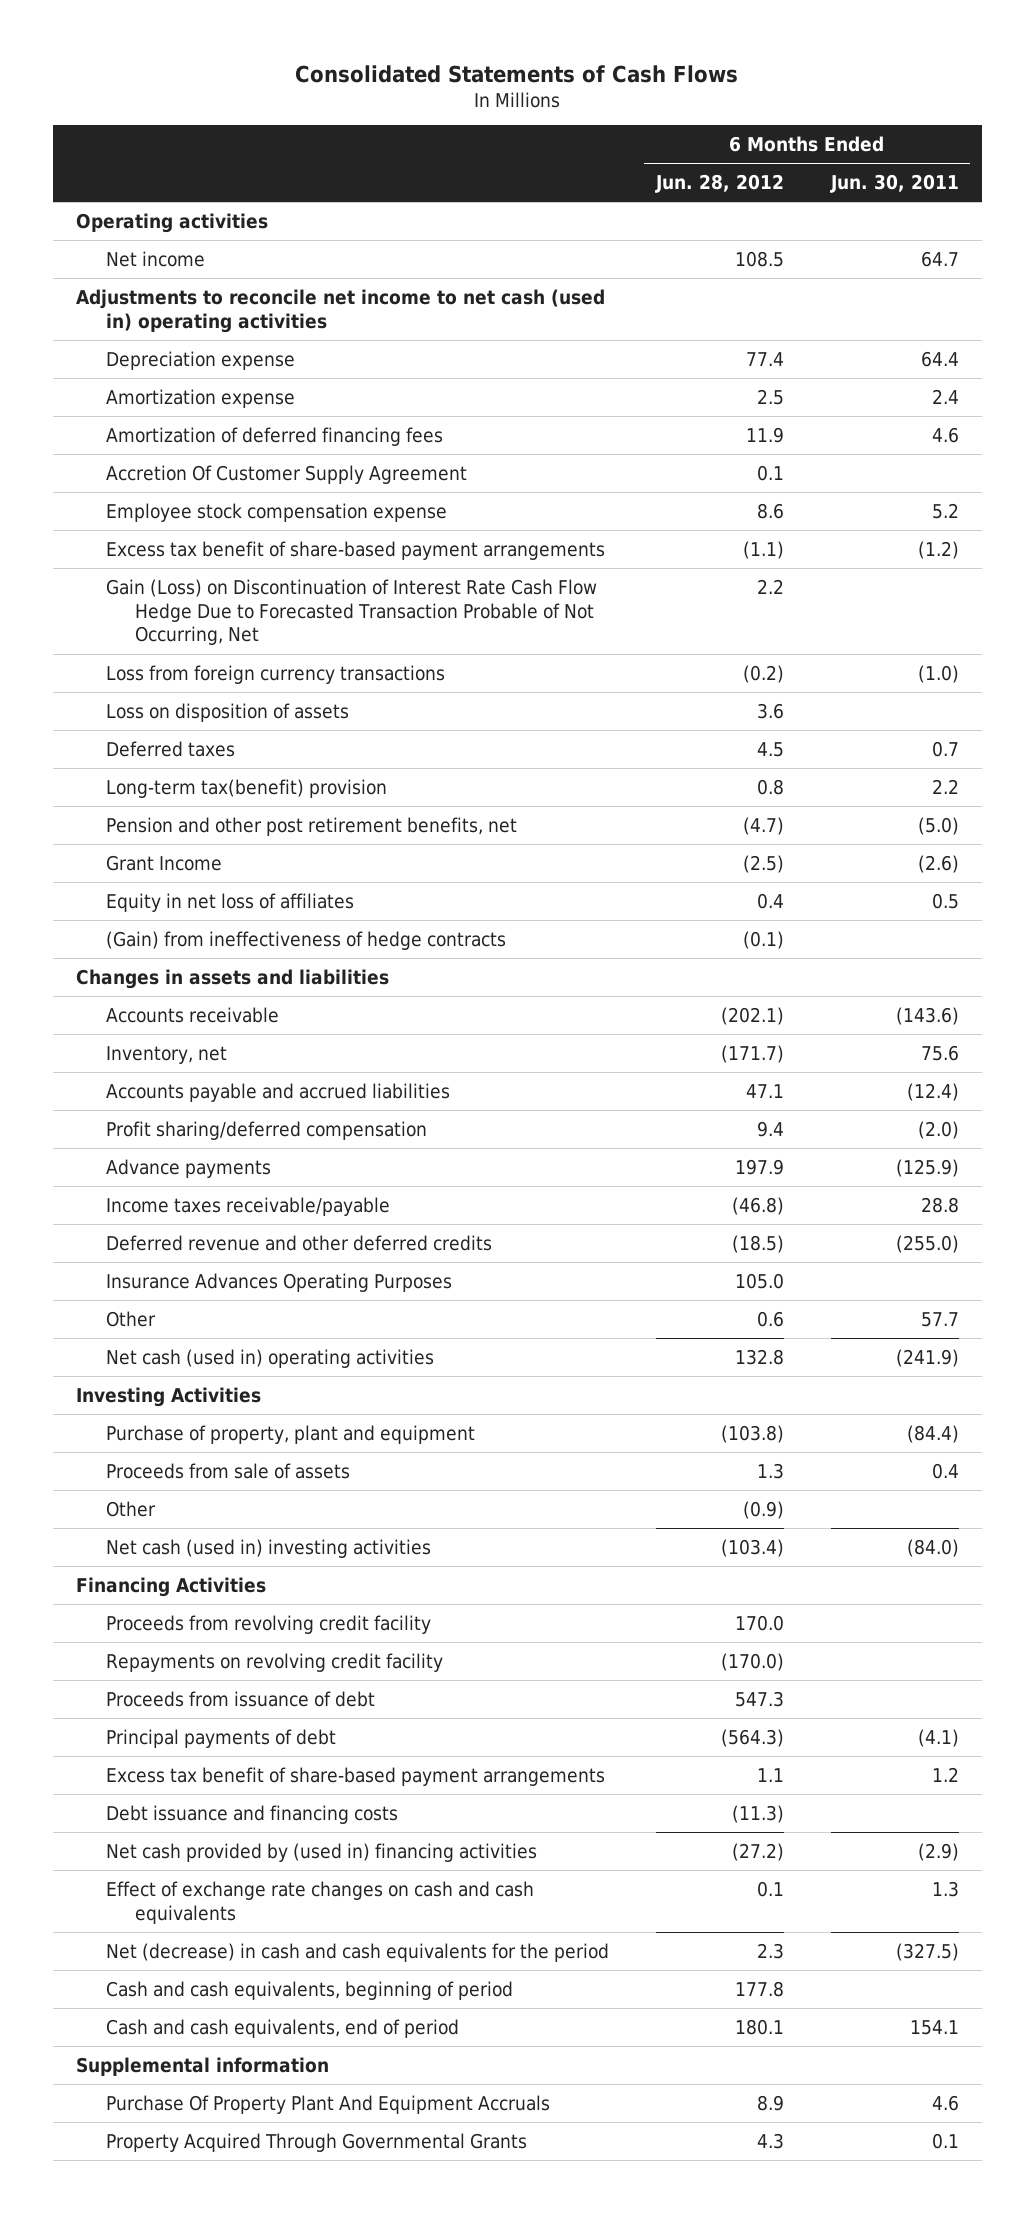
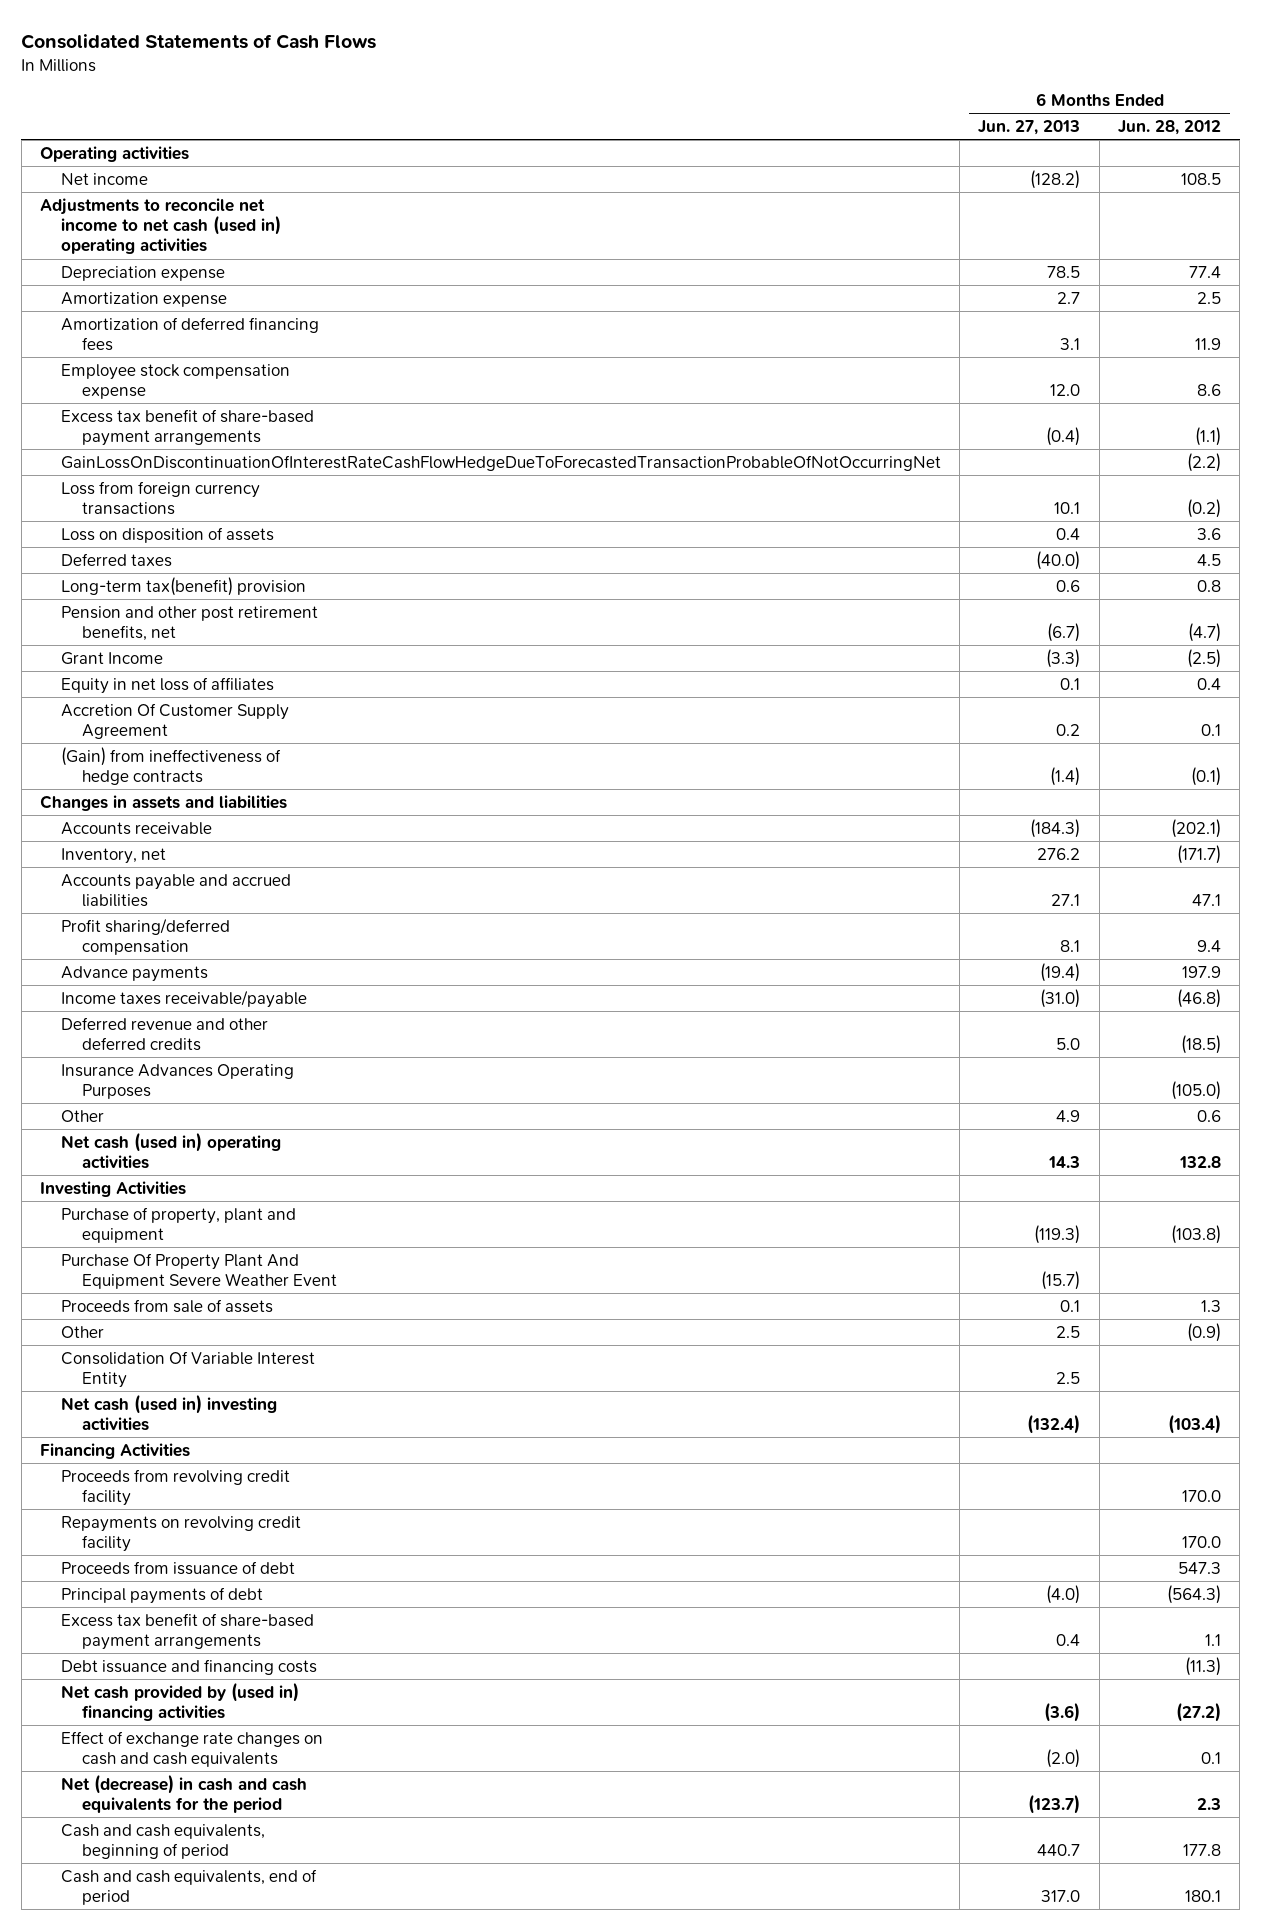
[829,173,959,193] Jun. 30, 2011 -> none
none -> [978,120,1081,136] Jun. 27, 2013
[105,578,597,646] Gain (Loss) on Discontinuation of Interest Rate Cash Flow Hedge Due to Forecasted Transaction Probable of Not Occurring, Net -> none
none -> [60,454,941,471] GainLossOnDiscontinuationOfInterestRateCashFlowHedgeDueToForecastedTransactionProbableOfNotOccurringNet
[105,464,467,484] Accretion Of Customer Supply Agreement -> [60,702,289,740] Accretion Of Customer Supply Agreement
[734,1272,784,1289] 105.0 -> [1171,1081,1222,1101] (105.0)
none -> [60,1252,337,1290] Purchase Of Property Plant And Equipment Severe Weather Event
none -> [60,1350,315,1389] Consolidation Of Variable Interest Entity
[720,1652,784,1671] (170.0) -> [1182,1536,1222,1549] 170.0
[76,2056,330,2076] Supplemental information -> none
[105,2094,550,2114] Purchase Of Property Plant And Equipment Accruals -> none
[105,2132,527,2152] Property Acquired Through Governmental Grants -> none

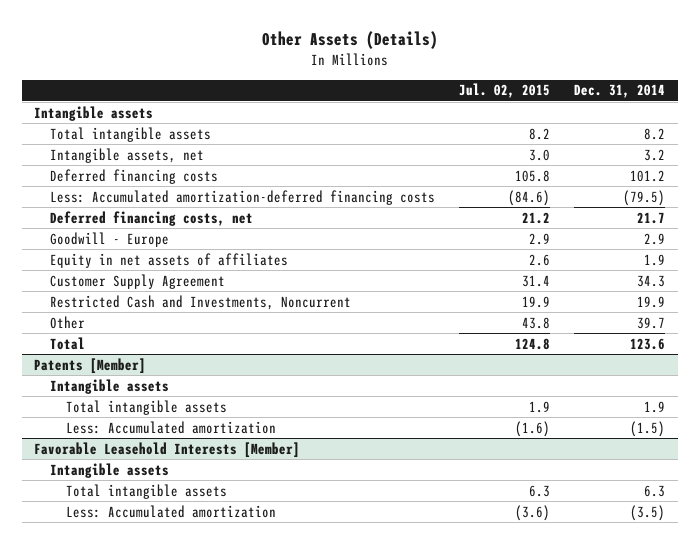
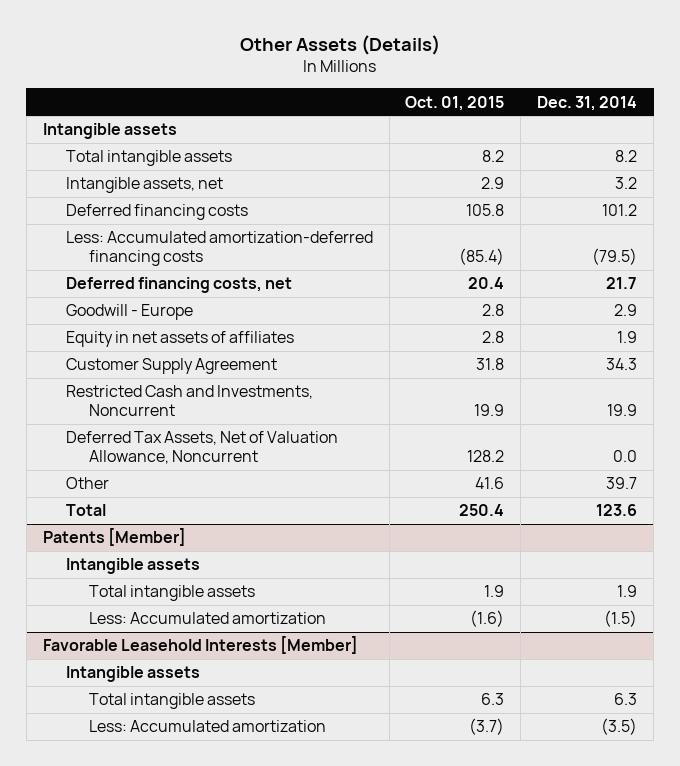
[459,83,551,99] Jul. 02, 2015 -> none
none -> [405,95,505,111] Oct. 01, 2015
none -> [65,431,338,465] Deferred Tax Assets, Net of Valuation Allowance, Noncurrent

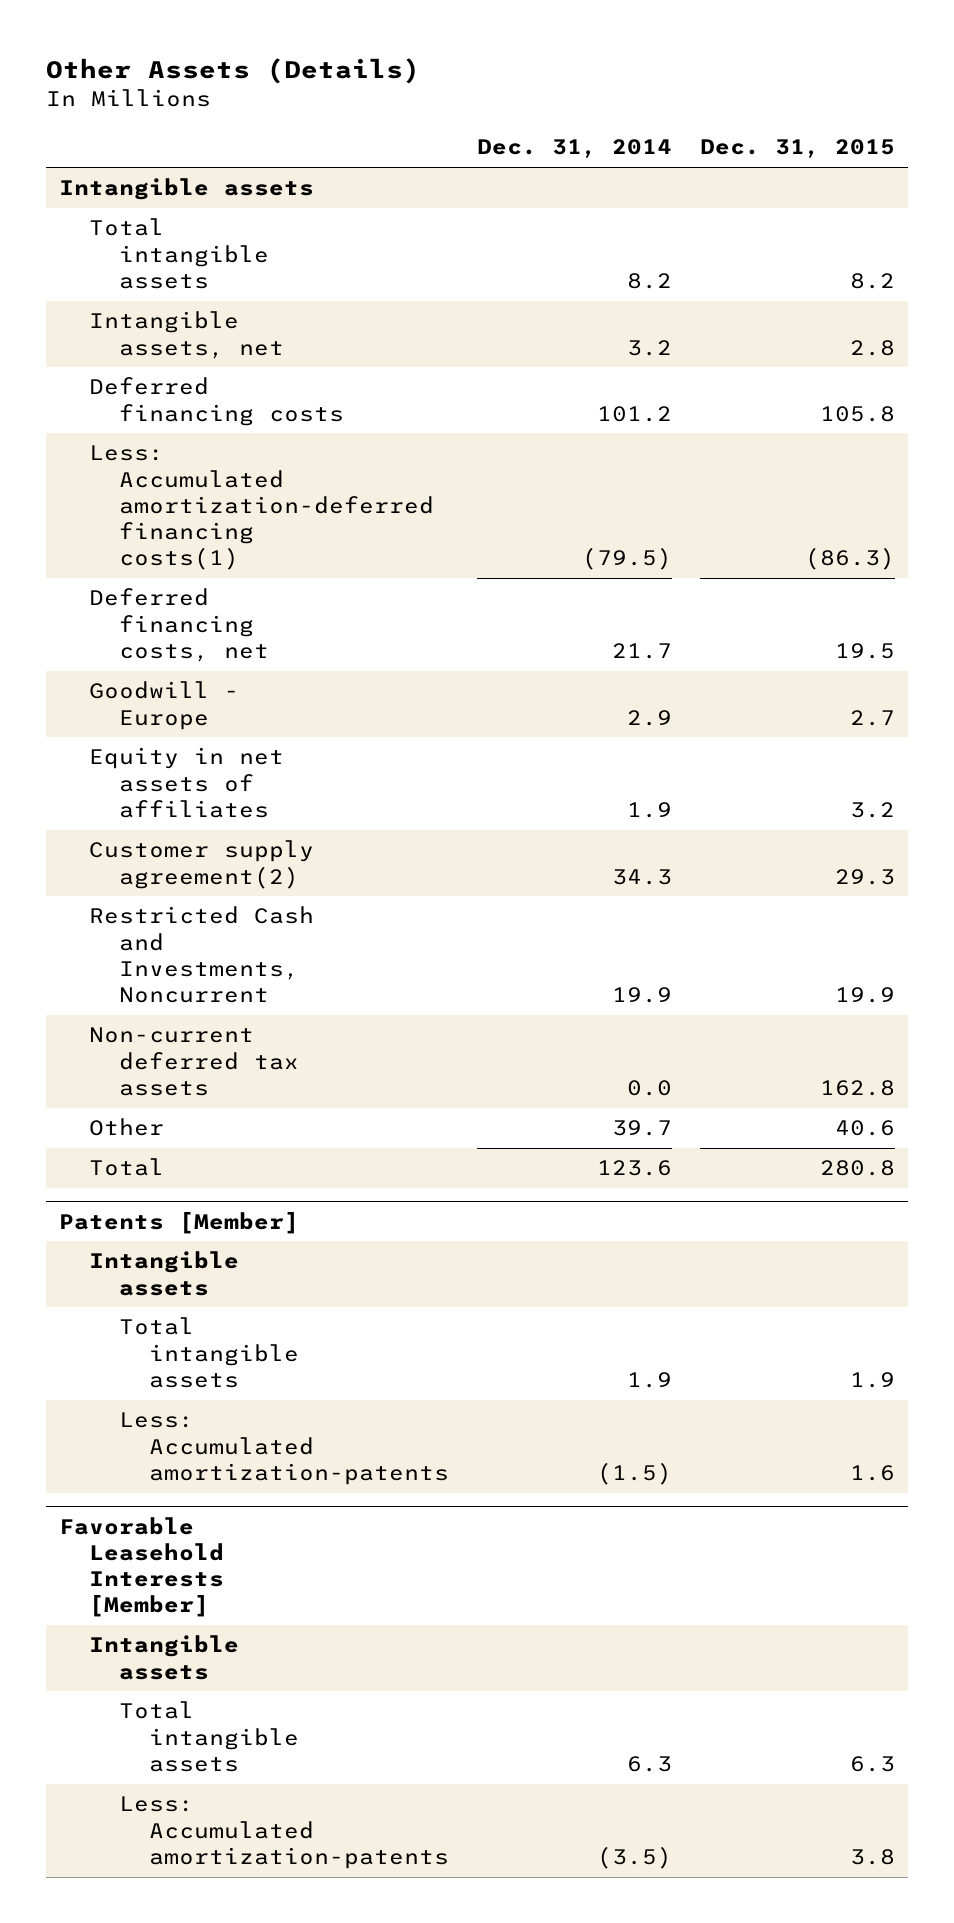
[405,95,505,111] Oct. 01, 2015 -> none
none -> [699,139,895,159] Dec. 31, 2015
[65,231,373,267] Less: Accumulated amortization-deferred financing costs -> [89,445,435,571] Less: Accumulated amortization-deferred financing costs(1)
[65,358,277,375] Customer Supply Agreement -> [89,840,315,889] Customer supply agreement(2)
[65,431,338,465] Deferred Tax Assets, Net of Valuation Allowance, Noncurrent -> [89,1027,300,1096] Non-current deferred tax assets
[88,612,326,625] Less: Accumulated amortization -> [119,1412,450,1485] Less: Accumulated amortization-patents
[88,720,326,733] Less: Accumulated amortization -> [119,1796,450,1869] Less: Accumulated amortization-patents

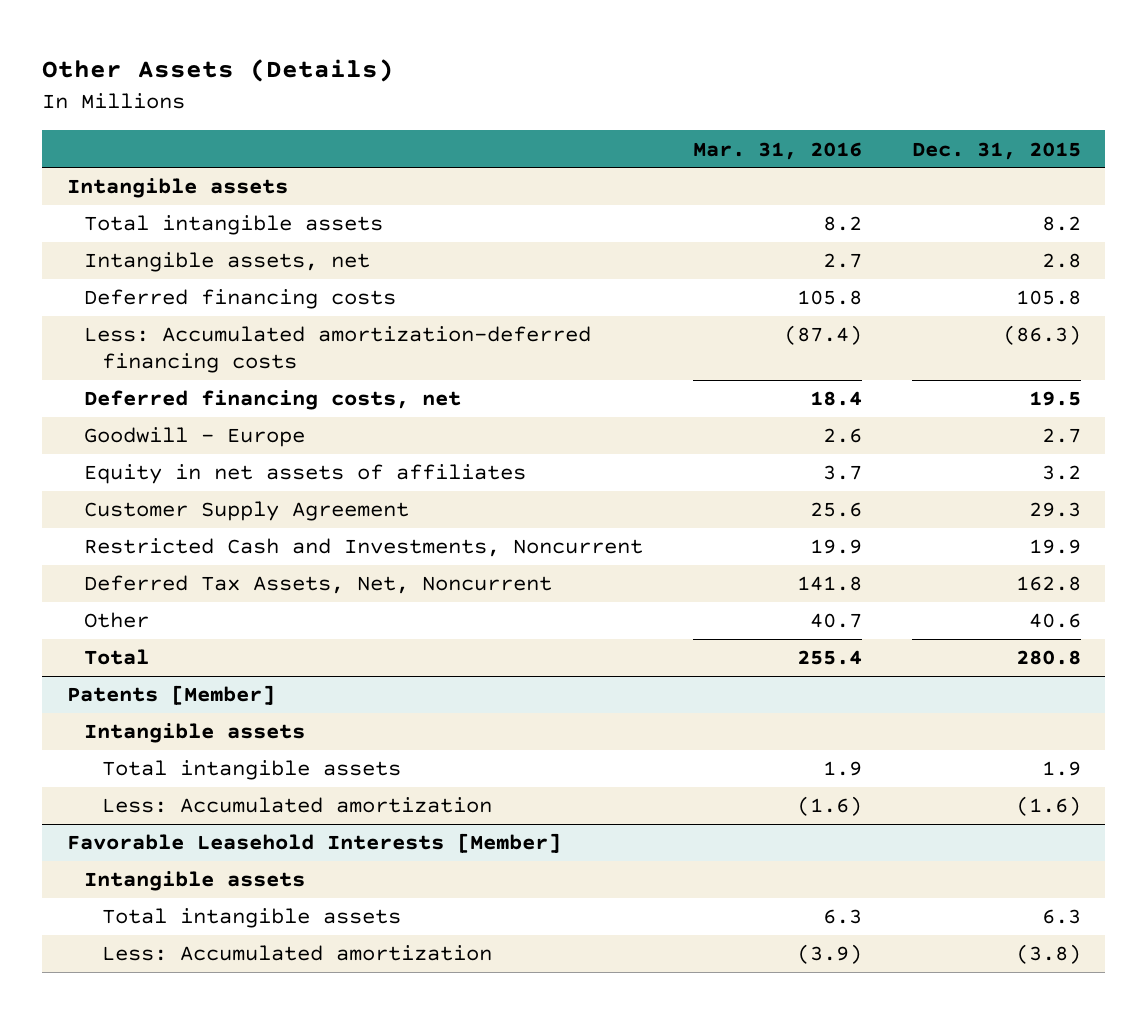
[476,139,672,159] Dec. 31, 2014 -> none
none -> [692,141,862,160] Mar. 31, 2016
[89,445,435,571] Less: Accumulated amortization-deferred financing costs(1) -> [84,326,592,373] Less: Accumulated amortization-deferred financing costs
[89,840,315,889] Customer supply agreement(2) -> [84,501,410,522] Customer Supply Agreement
[89,1027,300,1096] Non-current deferred tax assets -> [84,575,553,595] Deferred Tax Assets, Net, Noncurrent
[119,1412,450,1485] Less: Accumulated amortization-patents -> [102,797,493,814] Less: Accumulated amortization
[849,1464,895,1481] 1.6 -> [1015,796,1081,817] (1.6)
[119,1796,450,1869] Less: Accumulated amortization-patents -> [102,945,493,962] Less: Accumulated amortization
[849,1848,895,1865] 3.8 -> [1015,944,1081,965] (3.8)

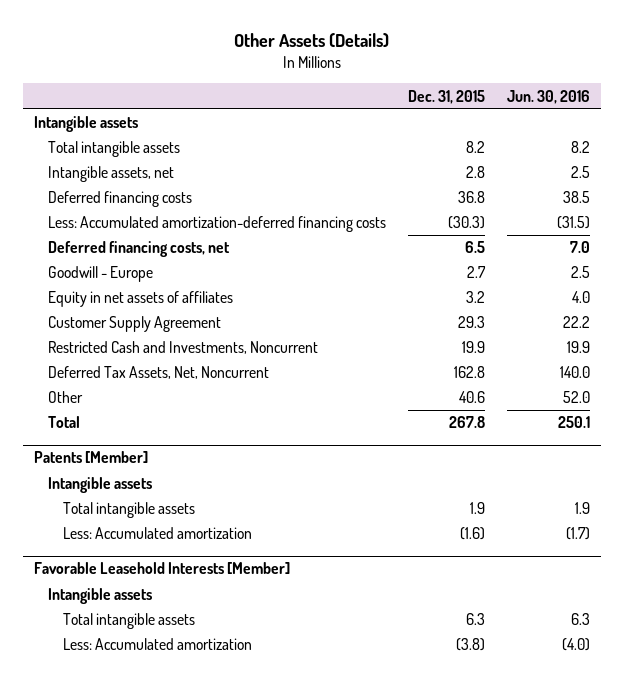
[692,141,862,160] Mar. 31, 2016 -> none
none -> [507,89,591,104] Jun. 30, 2016
[1015,290,1081,306] 105.8 -> [458,191,486,204] 36.8
[1002,325,1081,346] (86.3) -> [448,216,486,230] (30.3)
[1028,391,1081,407] 19.5 -> [465,241,486,254] 6.5
[1015,650,1081,666] 280.8 -> [449,416,486,429] 267.8

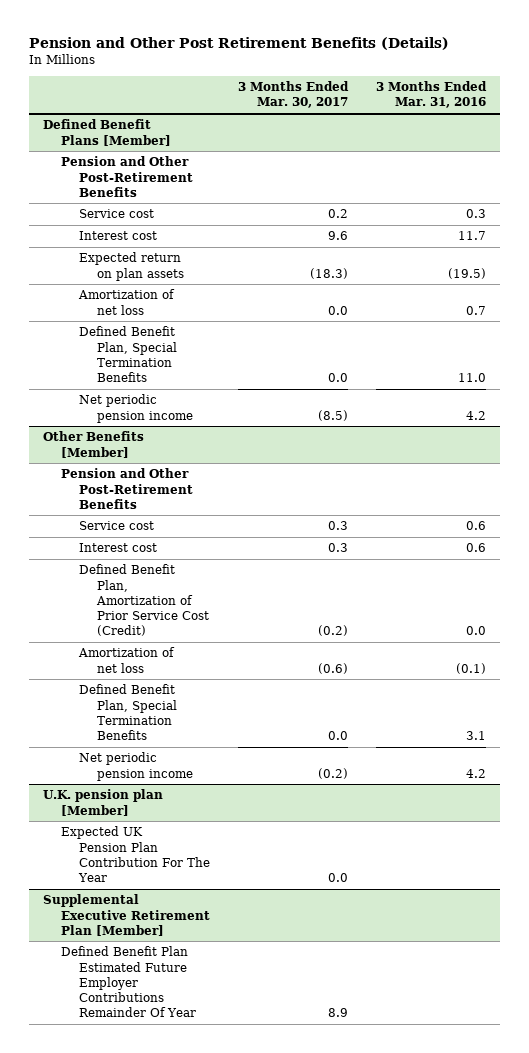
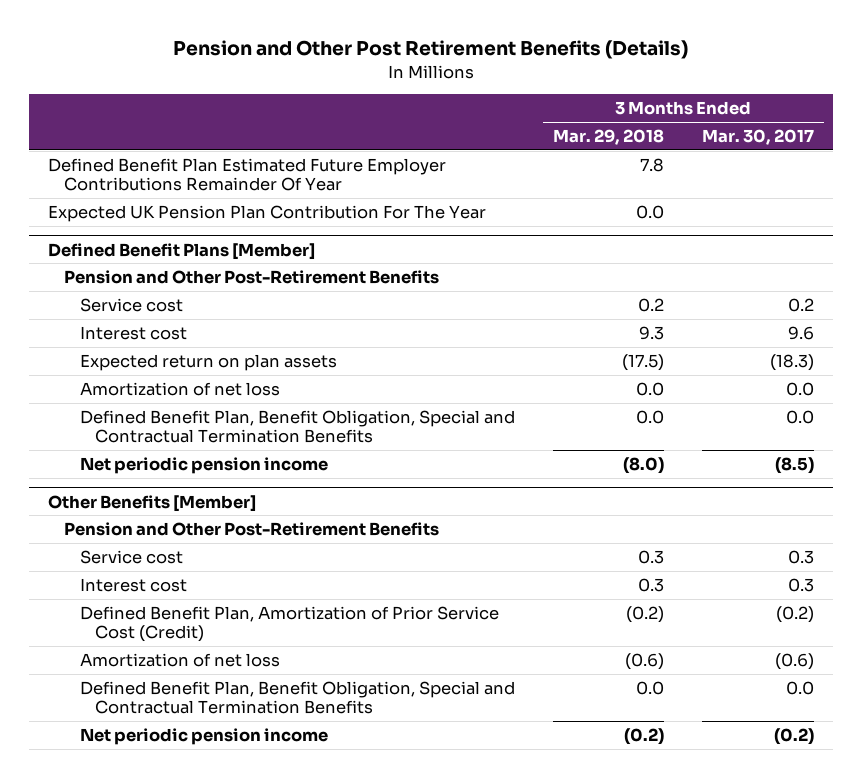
[376,81,488,109] 3 Months Ended Mar. 31, 2016 -> none
none -> [552,129,664,146] Mar. 29, 2018
none -> [48,157,447,192] Defined Benefit Plan Estimated Future Employer Contributions Remainder Of Year
none -> [48,204,487,222] Expected UK Pension Plan Contribution For The Year
[78,326,177,383] Defined Benefit Plan, Special Termination Benefits -> [79,409,515,444] Defined Benefit Plan, Benefit Obligation, Special and Contractual Termination Benefits
[78,684,177,741] Defined Benefit Plan, Special Termination Benefits -> [79,680,515,715] Defined Benefit Plan, Benefit Obligation, Special and Contractual Termination Benefits
[42,789,163,816] U.K. pension plan [Member] -> none
[60,826,210,883] Expected UK Pension Plan Contribution For The Year -> none
[42,894,210,936] Supplemental Executive Retirement Plan [Member] -> none
[60,946,196,1018] Defined Benefit Plan Estimated Future Employer Contributions Remainder Of Year -> none

